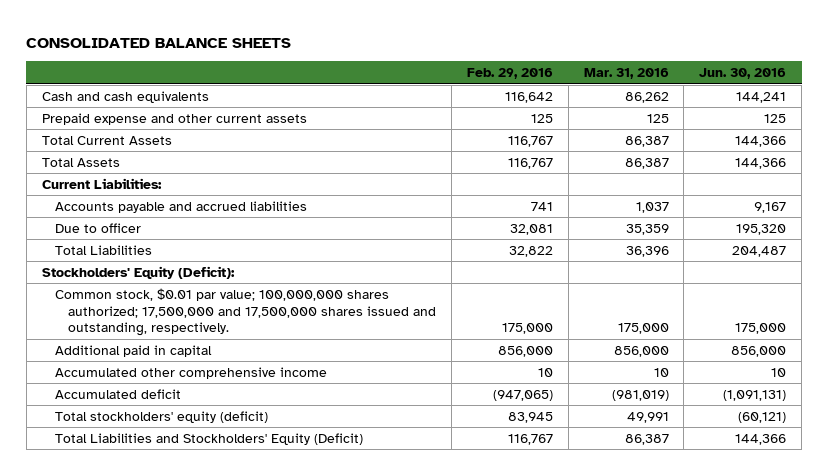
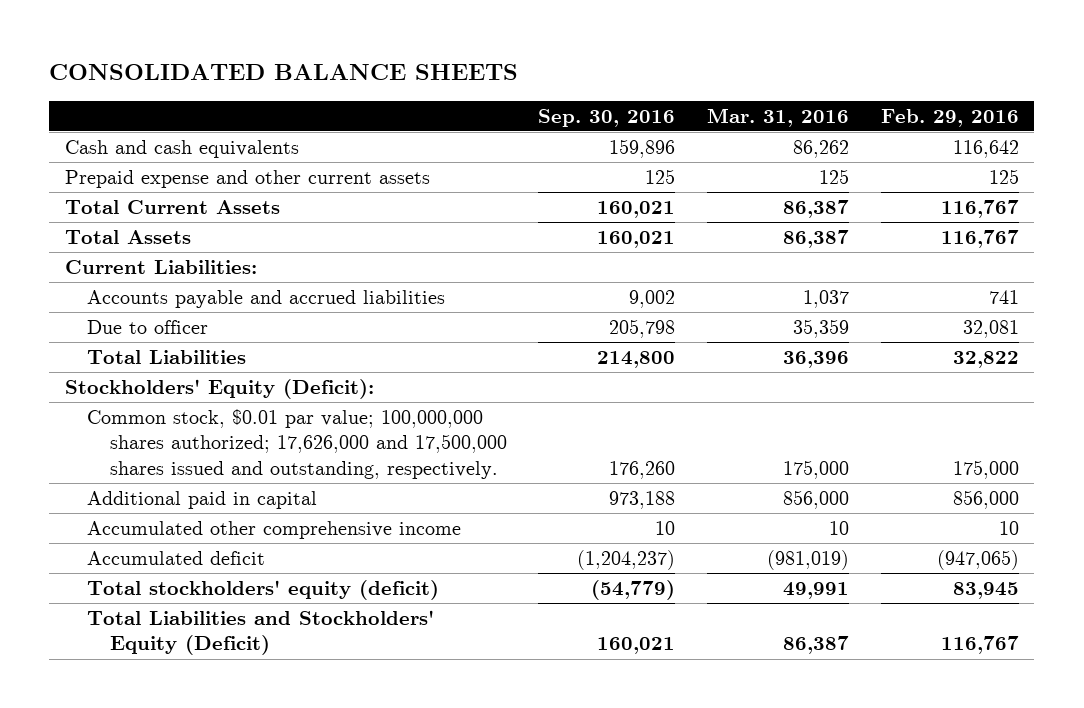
[699,68,787,80] Jun. 30, 2016 -> none
none -> [538,108,676,127] Sep. 30, 2016
[55,287,437,337] Common stock, $0.01 par value; 100,000,000 shares authorized; 17,500,000 and 17,500,000 shares issued and outstanding, respectively. -> [87,409,507,479] Common stock, $0.01 par value; 100,000,000 shares authorized; 17,626,000 and 17,500,000 shares issued and outstanding, respectively.

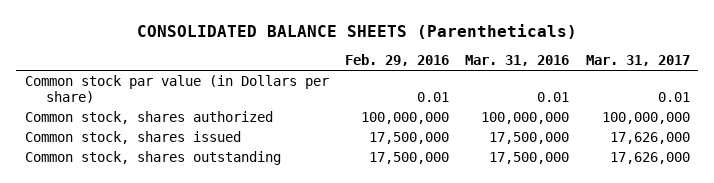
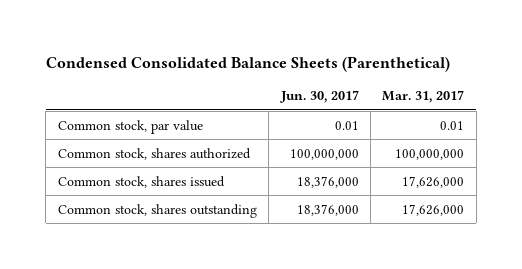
[137,24,578,40] CONSOLIDATED BALANCE SHEETS (Parentheticals) -> [45,55,450,72] Condensed Consolidated Balance Sheets (Parenthetical)
[344,54,449,67] Feb. 29, 2016 -> none
[465,55,570,67] Mar. 31, 2016 -> none
none -> [279,90,359,104] Jun. 30, 2017
[24,74,329,103] Common stock par value (in Dollars per share) -> [57,119,203,134] Common stock, par value

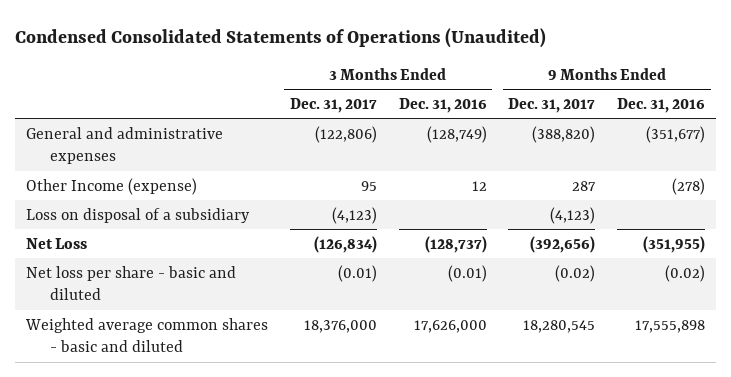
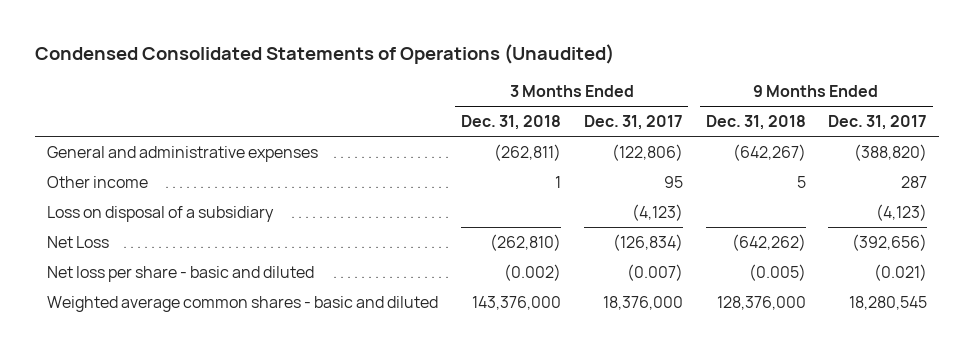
[398,98,487,114] Dec. 31, 2016 -> none
[617,98,706,114] Dec. 31, 2016 -> none
none -> [460,115,561,131] Dec. 31, 2018
none -> [705,115,806,131] Dec. 31, 2018
[25,177,197,195] Other Income (expense) -> [46,175,148,188] Other income
[337,264,377,282] (0.01) -> [626,263,683,281] (0.007)
[555,264,596,282] (0.02) -> [874,263,928,281] (0.021)

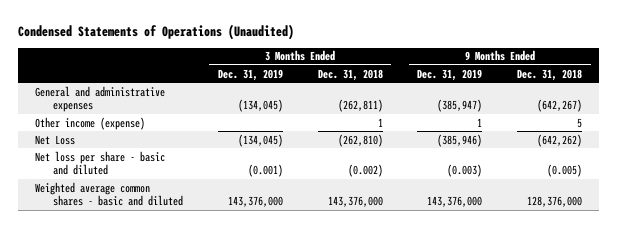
[35,44,615,65] Condensed Consolidated Statements of Operations (Unaudited) -> [17,23,294,40] Condensed Statements of Operations (Unaudited)
[583,115,683,131] Dec. 31, 2017 -> none
[828,115,928,131] Dec. 31, 2017 -> none
none -> [217,68,283,81] Dec. 31, 2019
none -> [417,68,483,81] Dec. 31, 2019
[46,205,274,222] Loss on disposal of a subsidiary -> none
[46,175,148,188] Other income -> [35,116,146,130] Other income (expense)

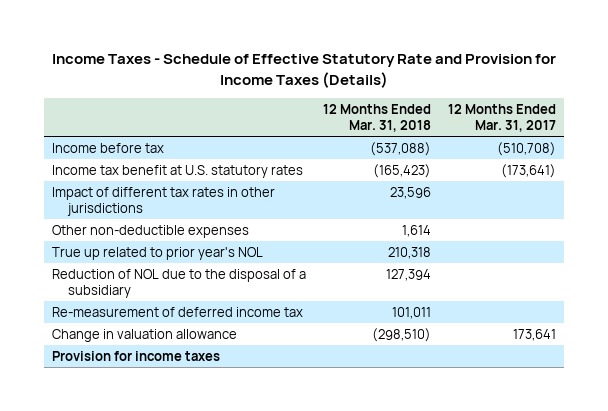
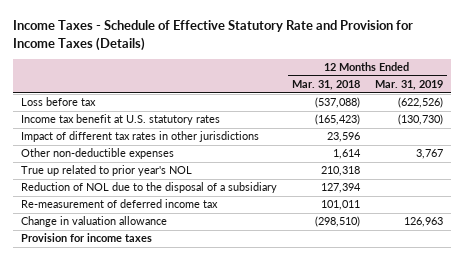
[447,103,556,133] 12 Months Ended Mar. 31, 2017 -> none
none -> [375,80,444,91] Mar. 31, 2019
[52,142,165,153] Income before tax -> [20,97,96,107] Loss before tax

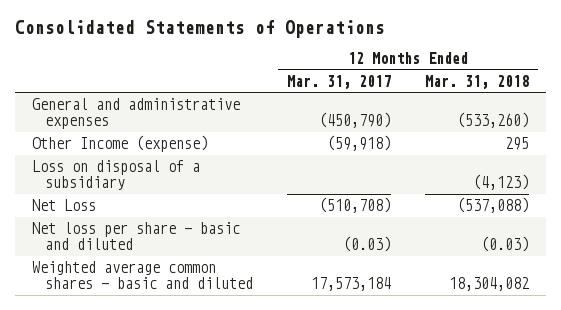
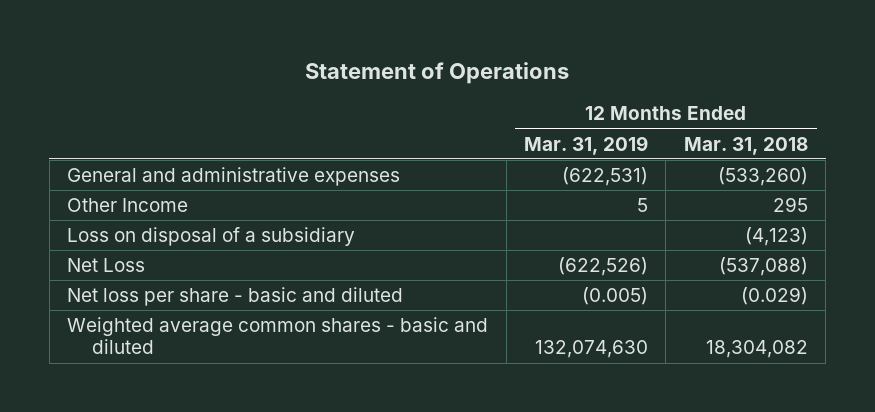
[14,20,385,39] Consolidated Statements of Operations -> [305,61,570,84] Statement of Operations
[286,74,391,89] Mar. 31, 2017 -> none
none -> [523,135,648,155] Mar. 31, 2019
[31,135,208,153] Other Income (expense) -> [67,198,189,213] Other Income
[481,236,530,253] (0.03) -> [740,287,808,306] (0.029)

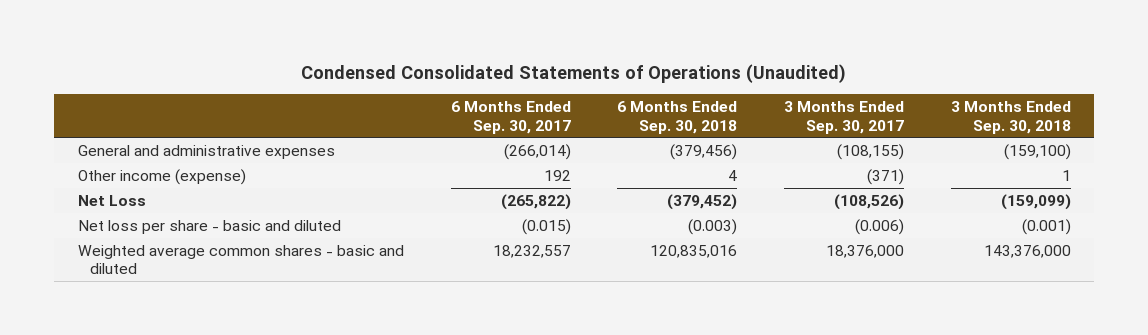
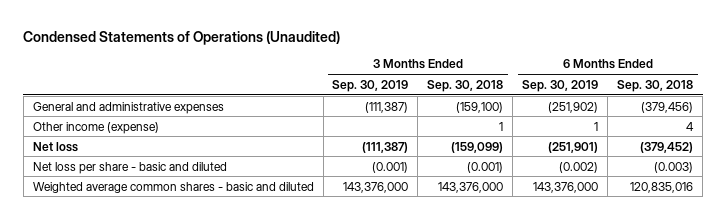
[301,63,847,83] Condensed Consolidated Statements of Operations (Unaudited) -> [23,30,341,45] Condensed Statements of Operations (Unaudited)
[450,101,571,134] 6 Months Ended Sep. 30, 2017 -> none
[783,101,904,134] 3 Months Ended Sep. 30, 2017 -> none
none -> [332,79,409,92] Sep. 30, 2019
none -> [522,79,599,92] Sep. 30, 2019
[77,195,146,207] Net Loss -> [32,141,78,152] Net loss

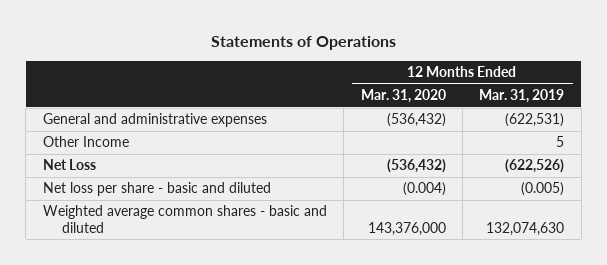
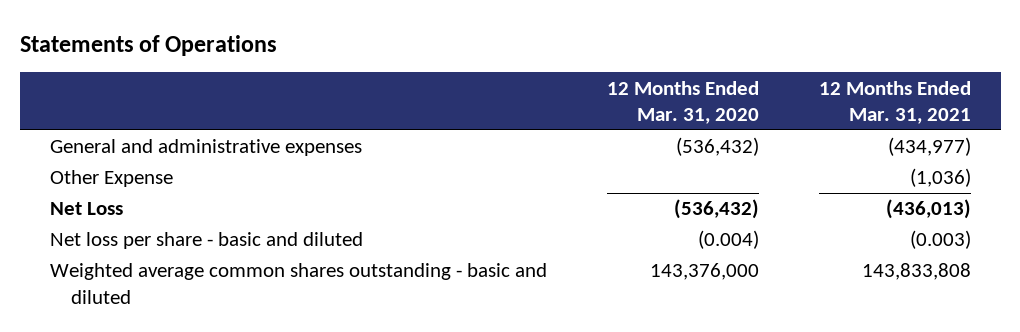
[479,89,565,104] Mar. 31, 2019 -> none
none -> [818,80,971,124] 12 Months Ended Mar. 31, 2021
[42,136,129,148] Other Income -> [49,170,173,188] Other Expense
[42,205,327,233] Weighted average common shares - basic and diluted -> [49,263,547,304] Weighted average common shares outstanding - basic and diluted

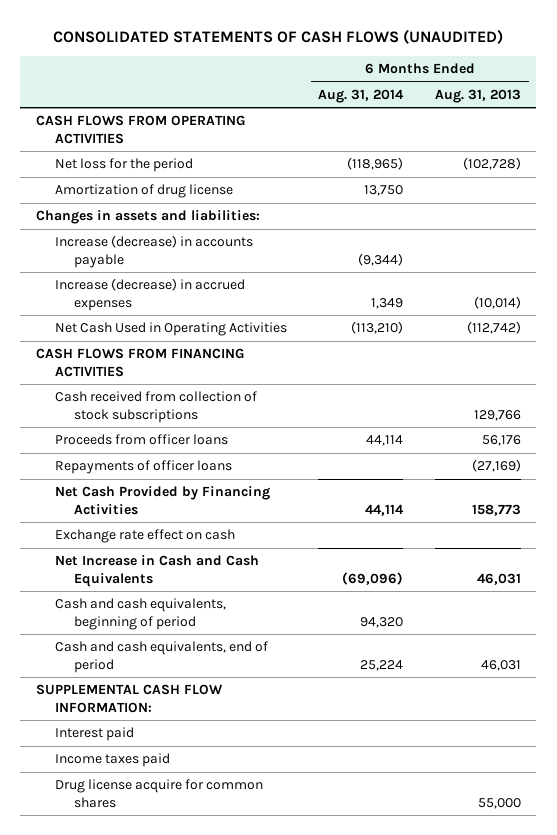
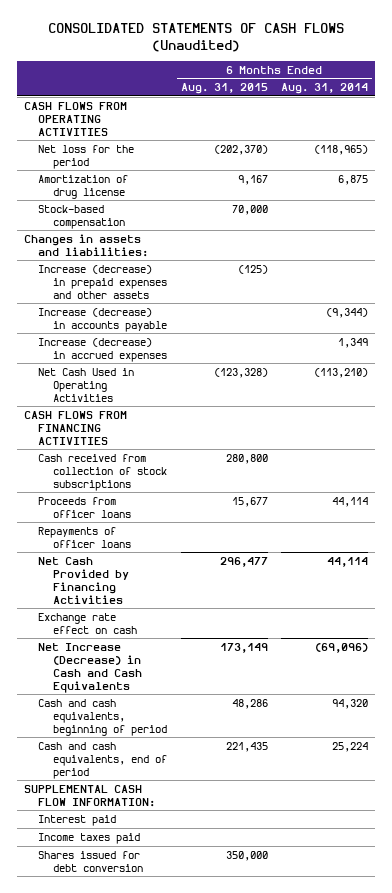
[53,28,504,44] CONSOLIDATED STATEMENTS OF CASH FLOWS (UNAUDITED) -> [47,23,344,53] CONSOLIDATED STATEMENTS OF CASH FLOWS (Unaudited)
[434,88,521,103] Aug. 31, 2013 -> none
none -> [180,83,268,95] Aug. 31, 2015
[364,185,404,197] 13,750 -> [338,174,369,185] 6,875
none -> [38,204,125,229] Stock-based compensation
none -> [38,264,167,299] Increase (decrease) in prepaid expenses and other assets
[54,555,259,587] Net Increase in Cash and Cash Equivalents -> [38,642,142,693] Net Increase (Decrease) in Cash and Cash Equivalents
[54,779,263,808] Drug license acquire for common shares -> none
none -> [38,850,143,872] Shares issued for debt conversion

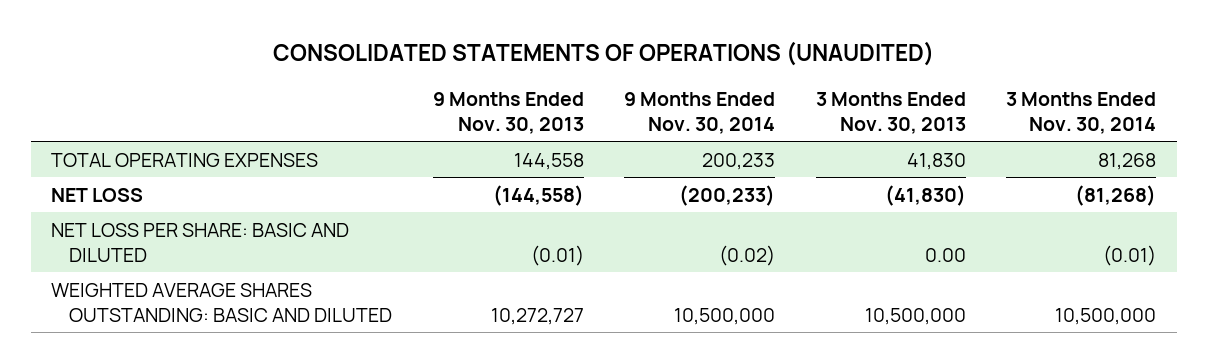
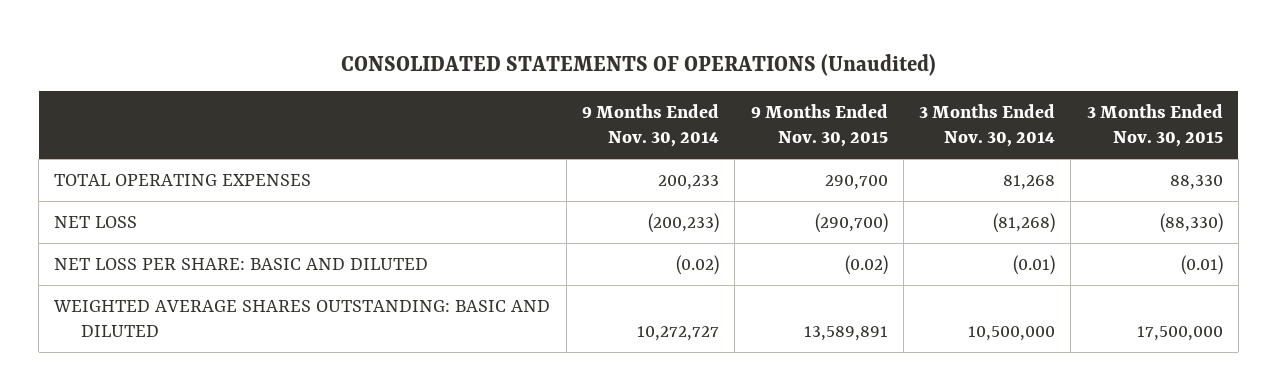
[272,41,934,67] CONSOLIDATED STATEMENTS OF OPERATIONS (UNAUDITED) -> [340,53,936,76] CONSOLIDATED STATEMENTS OF OPERATIONS (Unaudited)
[432,92,584,134] 9 Months Ended Nov. 30, 2013 -> none
[815,92,966,134] 3 Months Ended Nov. 30, 2013 -> none
none -> [750,103,888,148] 9 Months Ended Nov. 30, 2015
none -> [1086,103,1223,148] 3 Months Ended Nov. 30, 2015
[674,307,776,325] 10,500,000 -> [636,326,719,342] 10,272,727

